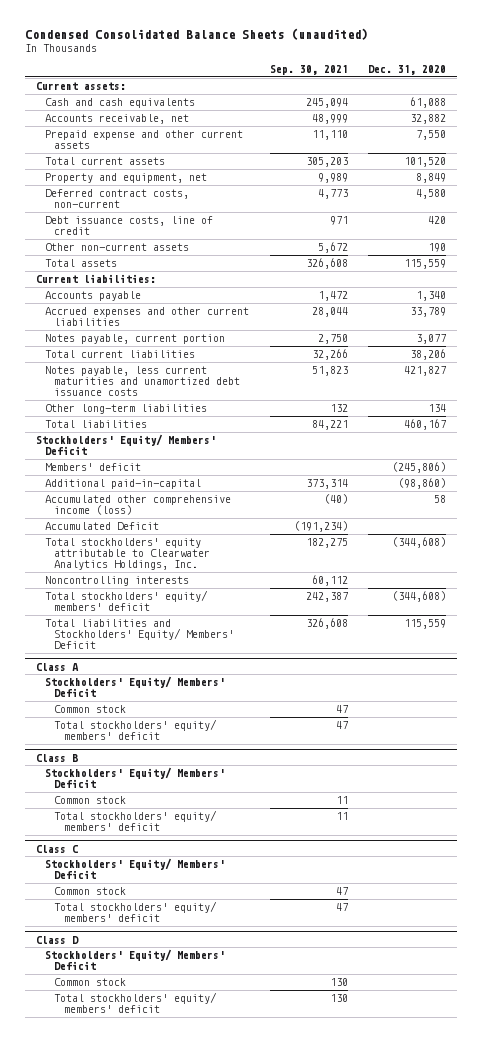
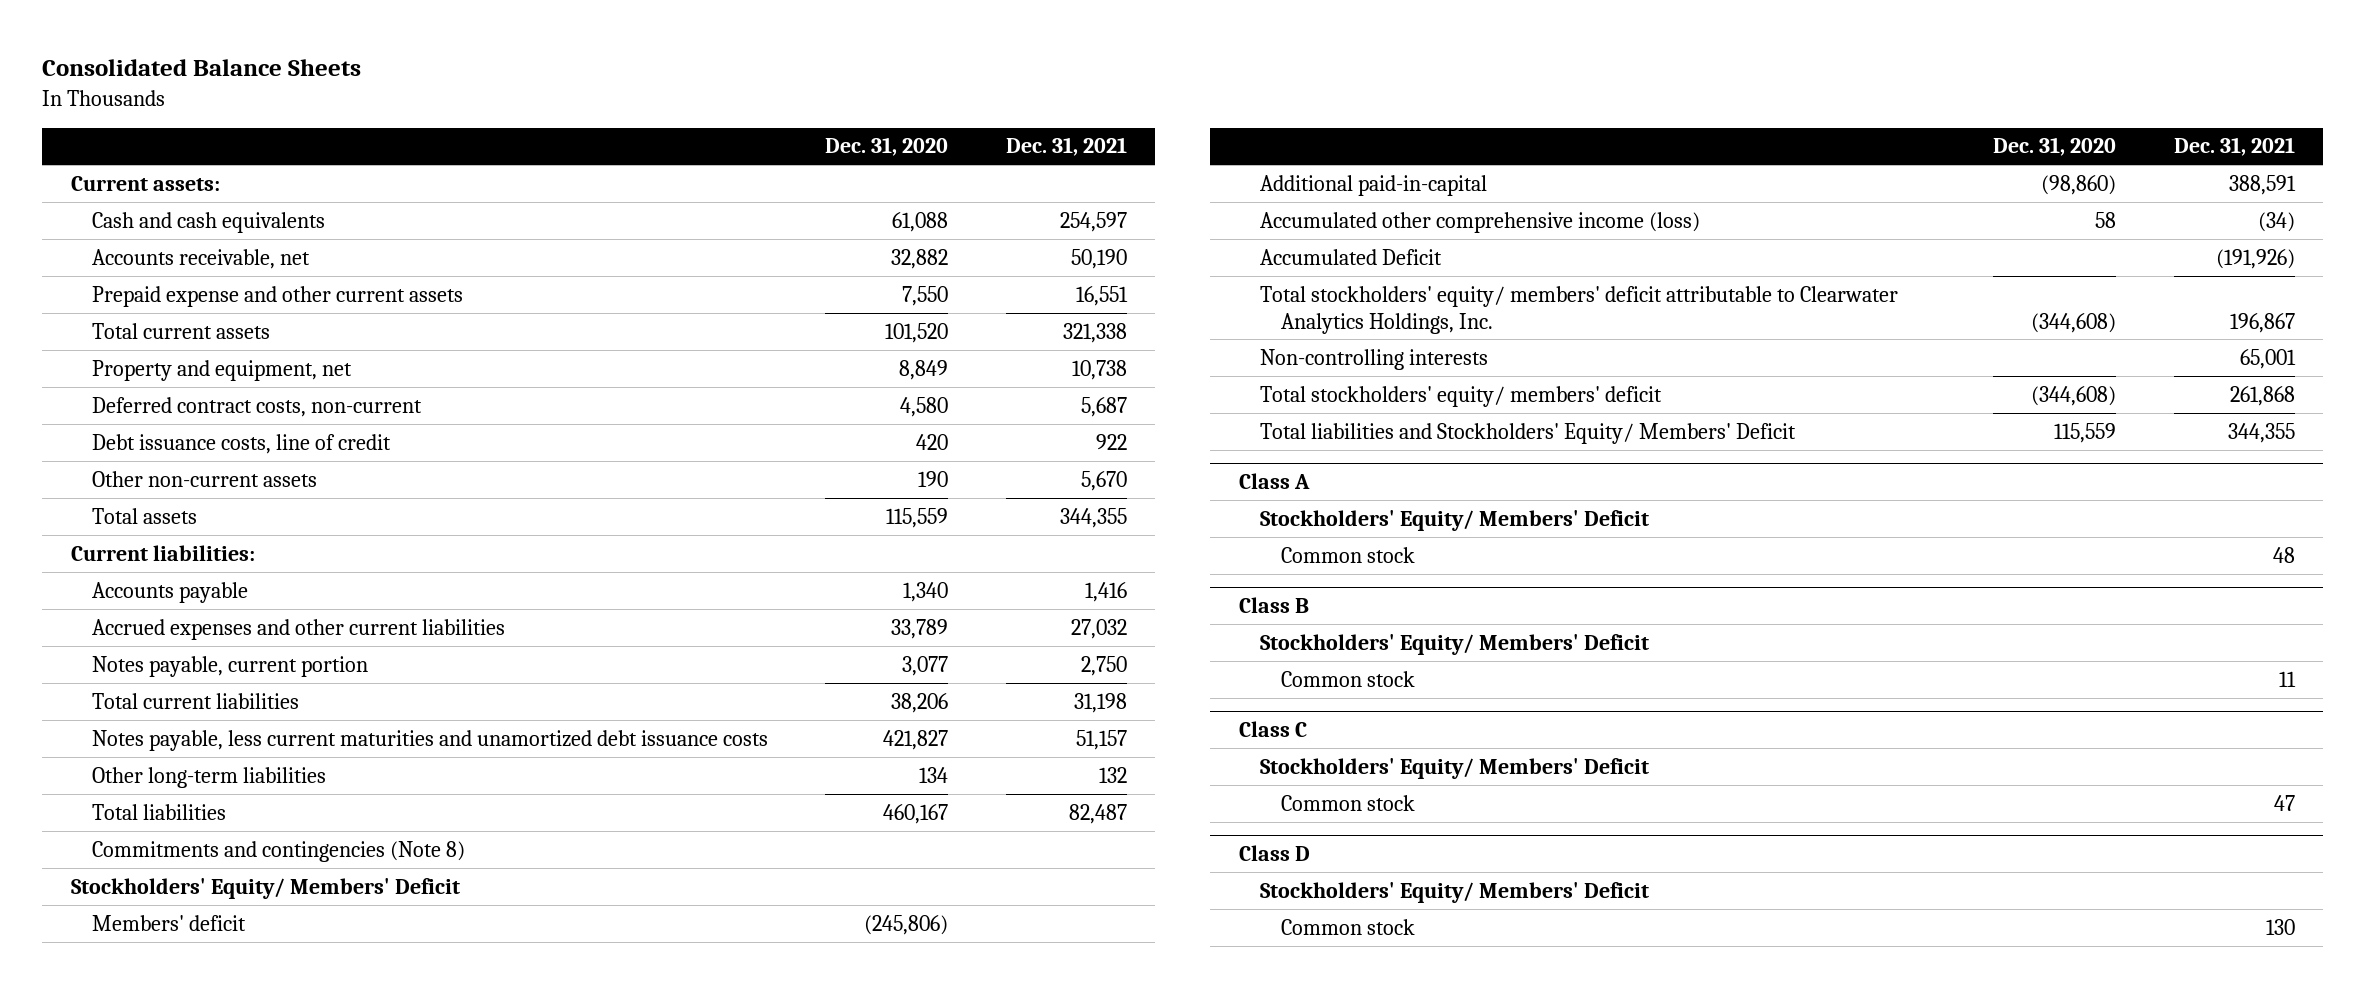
[25,28,369,41] Condensed Consolidated Balance Sheets (unaudited) -> [42,59,362,77] Consolidated Balance Sheets
[269,64,348,75] Sep. 30, 2021 -> none
none -> [1005,137,1127,157] Dec. 31, 2021
none -> [92,840,466,862] Commitments and contingencies (Note 8)
[44,538,211,571] Total stockholders' equity attributable to Clearwater Analytics Holdings, Inc. -> [1260,285,1899,334] Total stockholders' equity/ members' deficit attributable to Clearwater Analytics Holdings, Inc.
[44,576,189,587] Noncontrolling interests -> [1260,348,1489,370] Non-controlling interests
[54,719,218,741] Total stockholders' equity/ members' deficit -> none
[54,810,218,832] Total stockholders' equity/ members' deficit -> none
[54,901,218,923] Total stockholders' equity/ members' deficit -> none
[54,992,218,1014] Total stockholders' equity/ members' deficit -> none

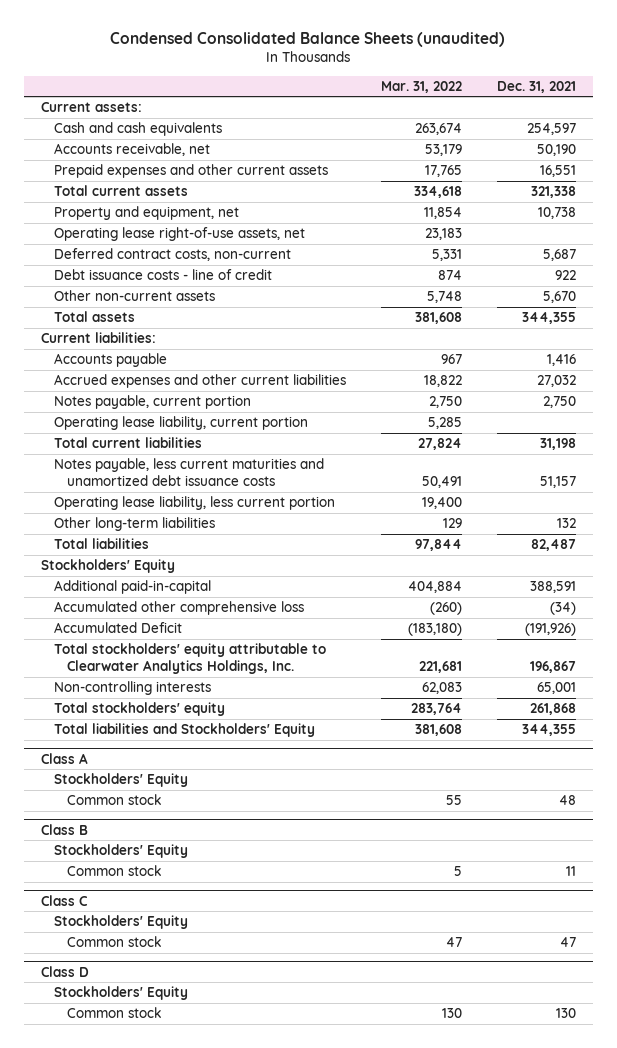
[42,59,362,77] Consolidated Balance Sheets -> [110,32,506,48] Condensed Consolidated Balance Sheets (unaudited)
[825,137,949,157] Dec. 31, 2020 -> none
none -> [380,80,462,93] Mar. 31, 2022
[92,285,464,307] Prepaid expense and other current assets -> [54,164,329,179] Prepaid expenses and other current assets
none -> [54,227,306,242] Operating lease right-of-use assets, net
[92,433,392,454] Debt issuance costs, line of credit -> [54,269,273,281] Debt issuance costs - line of credit
none -> [54,416,309,431] Operating lease liability, current portion
none -> [54,496,336,511] Operating lease liability, less current portion
[92,840,466,862] Commitments and contingencies (Note 8) -> none
[92,914,247,931] Members' deficit -> none
[70,877,460,899] Stockholders' Equity/ Members' Deficit -> [41,559,176,574] Stockholders' Equity
[1260,211,1701,233] Accumulated other comprehensive income (loss) -> [54,601,305,616] Accumulated other comprehensive loss
[1260,285,1899,334] Total stockholders' equity/ members' deficit attributable to Clearwater Analytics Holdings, Inc. -> [54,643,327,674] Total stockholders' equity attributable to Clearwater Analytics Holdings, Inc.
[1260,385,1663,407] Total stockholders' equity/ members' deficit -> [54,702,226,717] Total stockholders' equity
[1260,422,1797,444] Total liabilities and Stockholders' Equity/ Members' Deficit -> [54,723,316,738] Total liabilities and Stockholders' Equity
[1260,509,1650,531] Stockholders' Equity/ Members' Deficit -> [54,773,189,788] Stockholders' Equity
[1260,633,1650,655] Stockholders' Equity/ Members' Deficit -> [54,844,189,859] Stockholders' Equity
[1260,757,1650,779] Stockholders' Equity/ Members' Deficit -> [54,915,189,930] Stockholders' Equity
[1260,881,1650,903] Stockholders' Equity/ Members' Deficit -> [54,986,189,1001] Stockholders' Equity

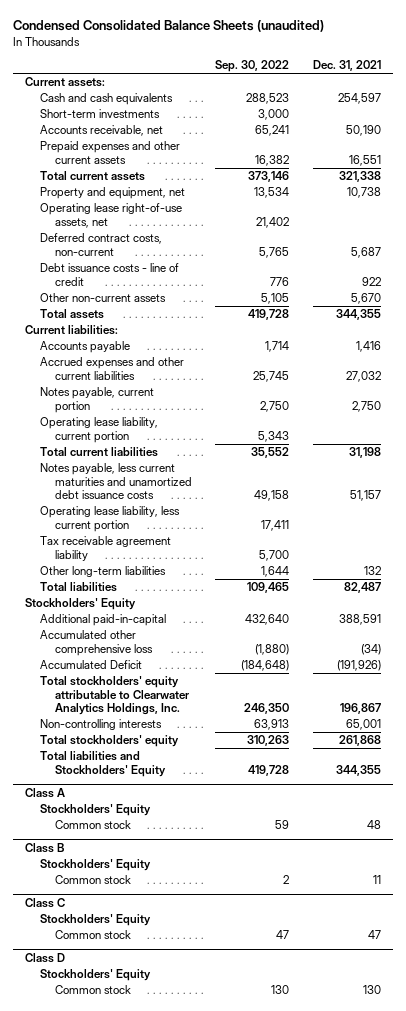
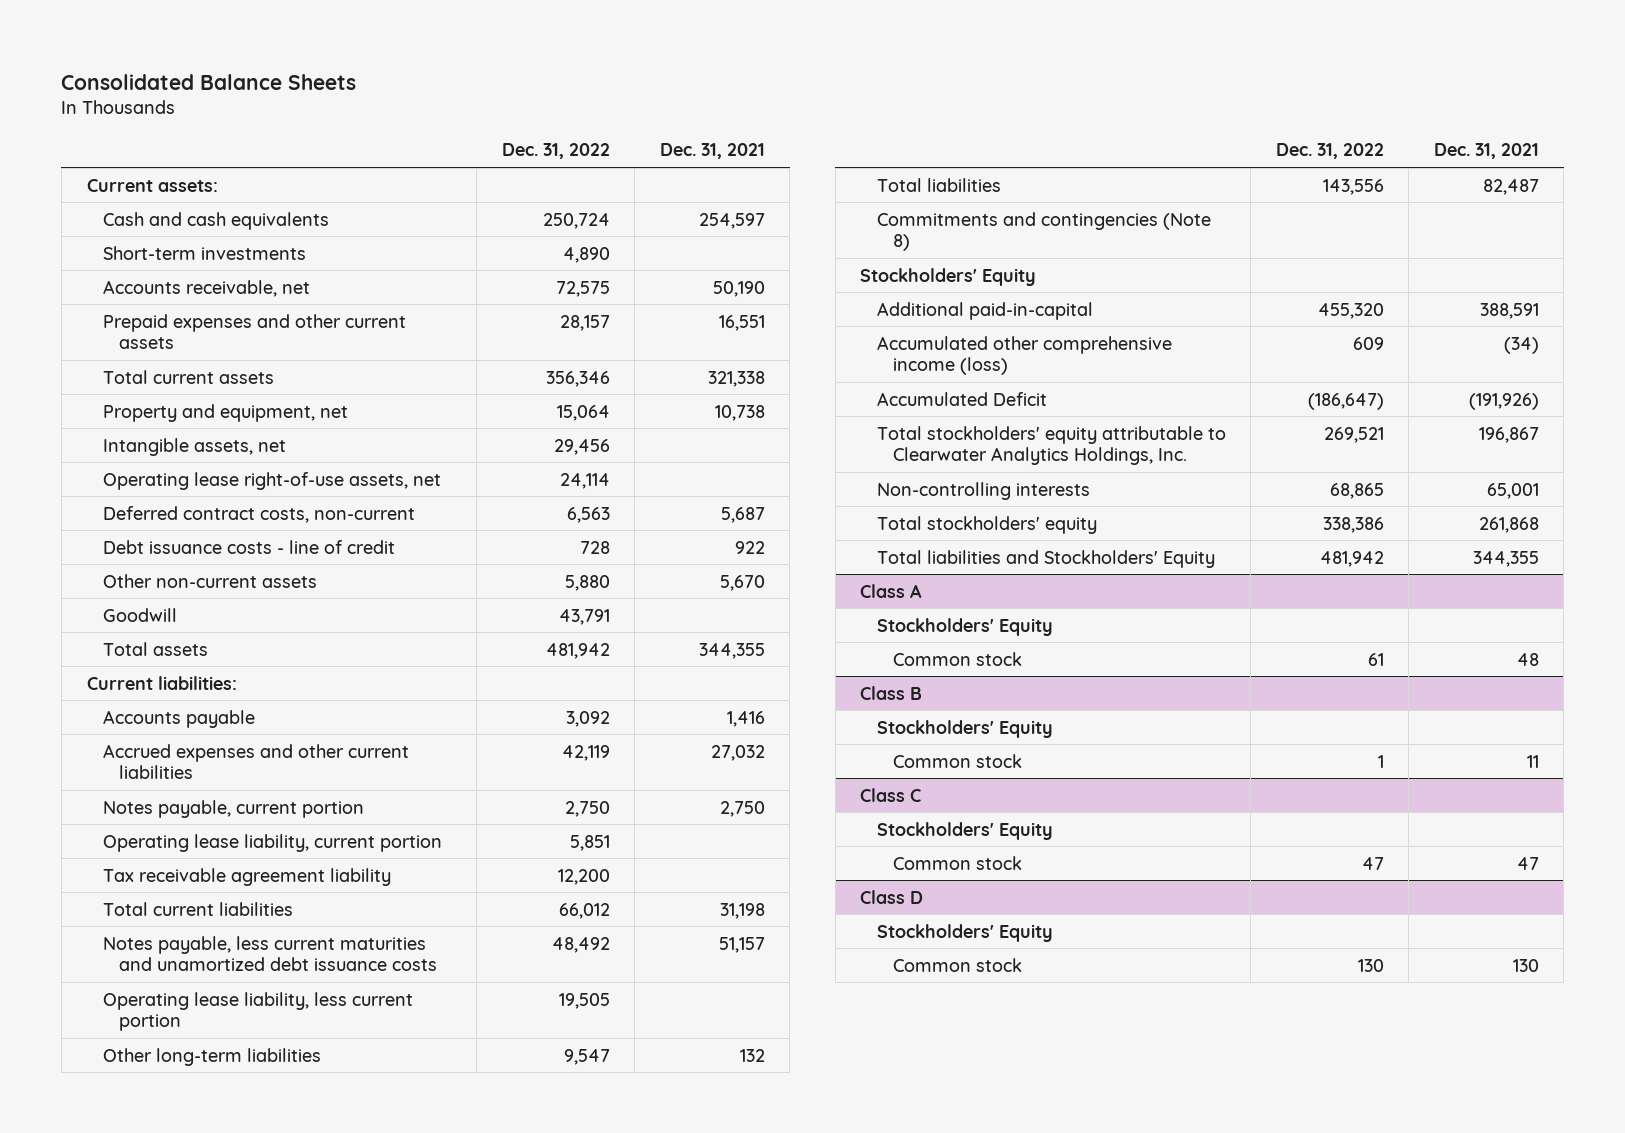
[12,20,324,33] Condensed Consolidated Balance Sheets (unaudited) -> [61,73,357,90] Consolidated Balance Sheets
[215,60,290,73] Sep. 30, 2022 -> none
none -> [501,143,610,160] Dec. 31, 2022
none -> [102,437,286,456] Intangible assets, net
none -> [102,607,177,622] Goodwill
[39,536,171,561] Tax receivable agreement liability -> [102,867,391,886] Tax receivable agreement liability
none -> [876,211,1211,251] Commitments and contingencies (Note 8)
[39,630,153,656] Accumulated other comprehensive loss -> [876,335,1172,375] Accumulated other comprehensive income (loss)

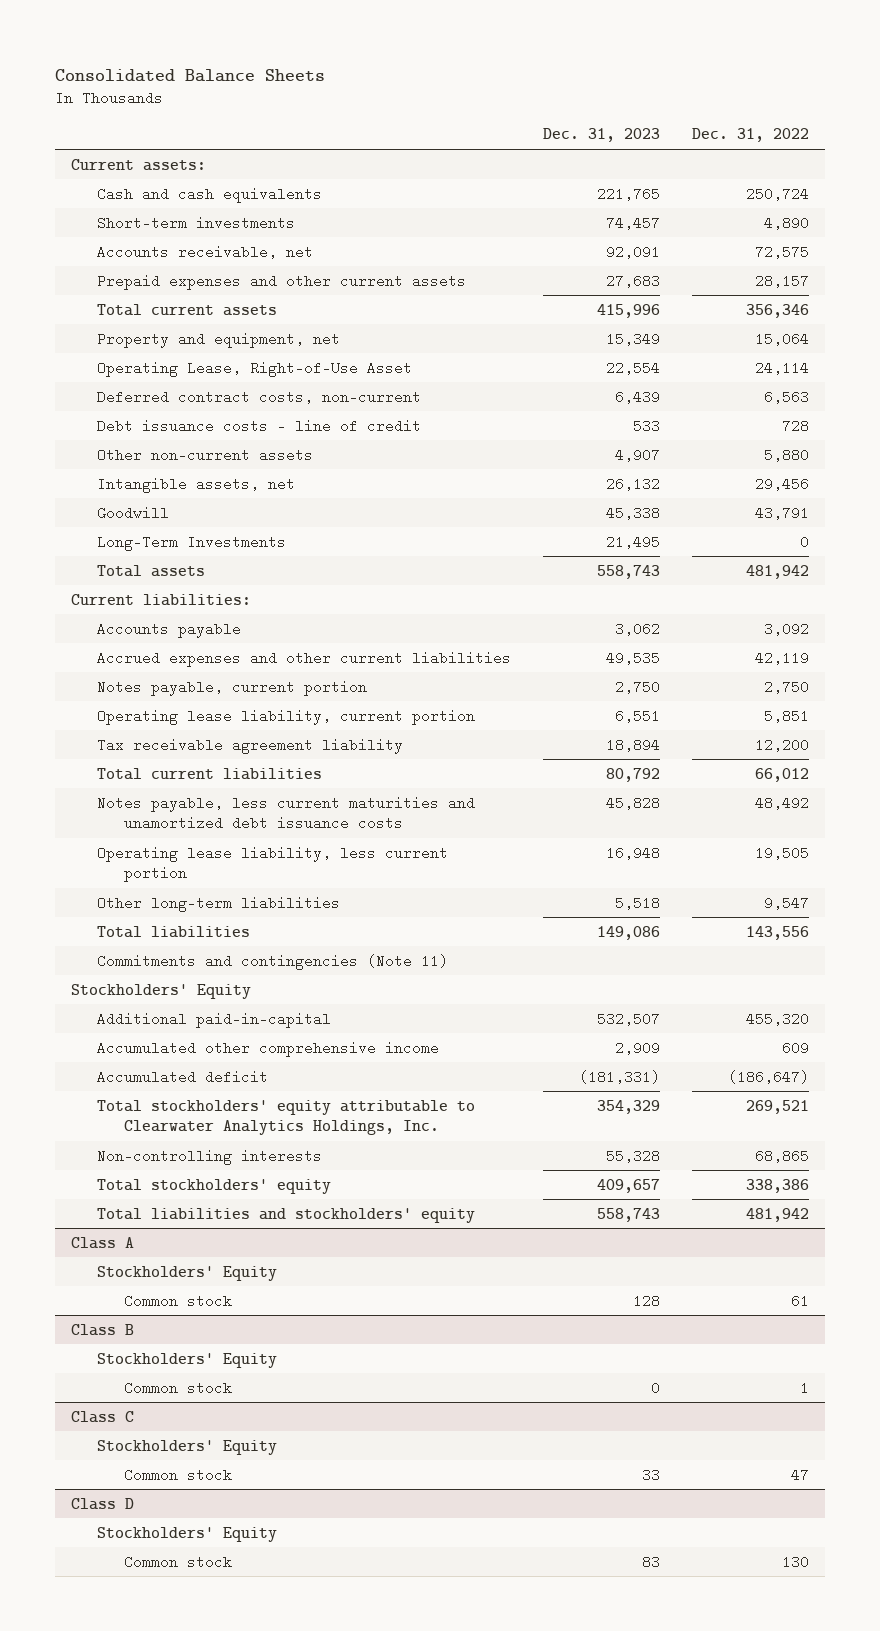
[659,143,765,160] Dec. 31, 2021 -> none
none -> [543,128,661,143] Dec. 31, 2023
[102,471,441,490] Operating lease right-of-use assets, net -> [97,360,413,377] Operating Lease, Right-of-Use Asset
[102,437,286,456] Intangible assets, net -> [97,476,296,493] Intangible assets, net
none -> [97,534,287,551] Long-Term Investments
[876,211,1211,251] Commitments and contingencies (Note 8) -> [97,953,449,970] Commitments and contingencies (Note 11)
[876,335,1172,375] Accumulated other comprehensive income (loss) -> [97,1040,440,1057] Accumulated other comprehensive income
[876,391,1047,406] Accumulated Deficit -> [97,1069,269,1084] Accumulated deficit
[876,549,1215,568] Total liabilities and Stockholders' Equity -> [97,1207,476,1223] Total liabilities and stockholders' equity

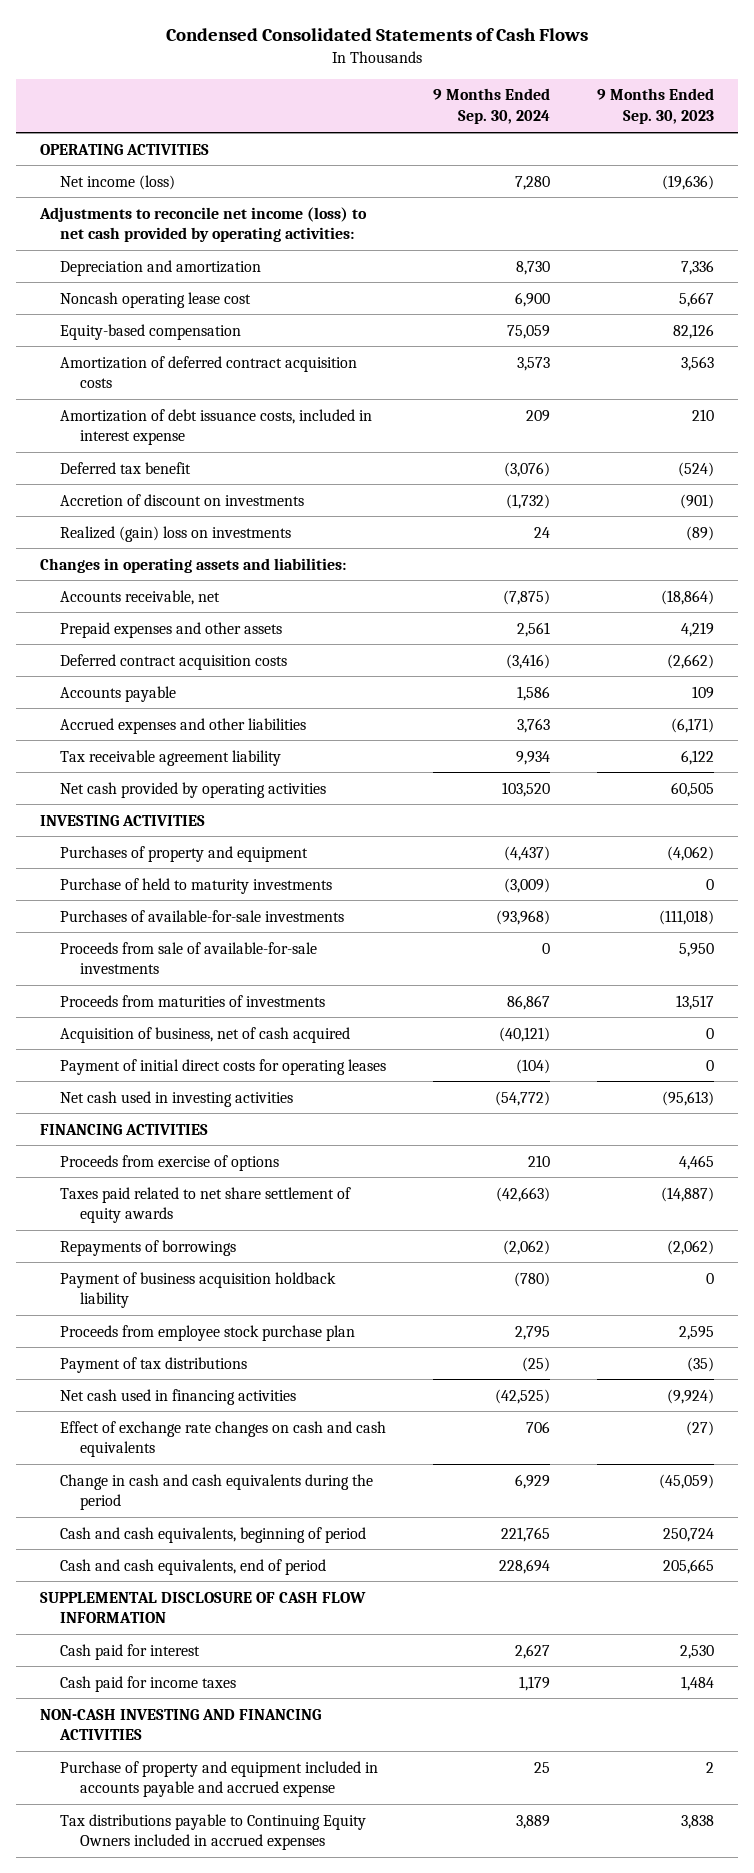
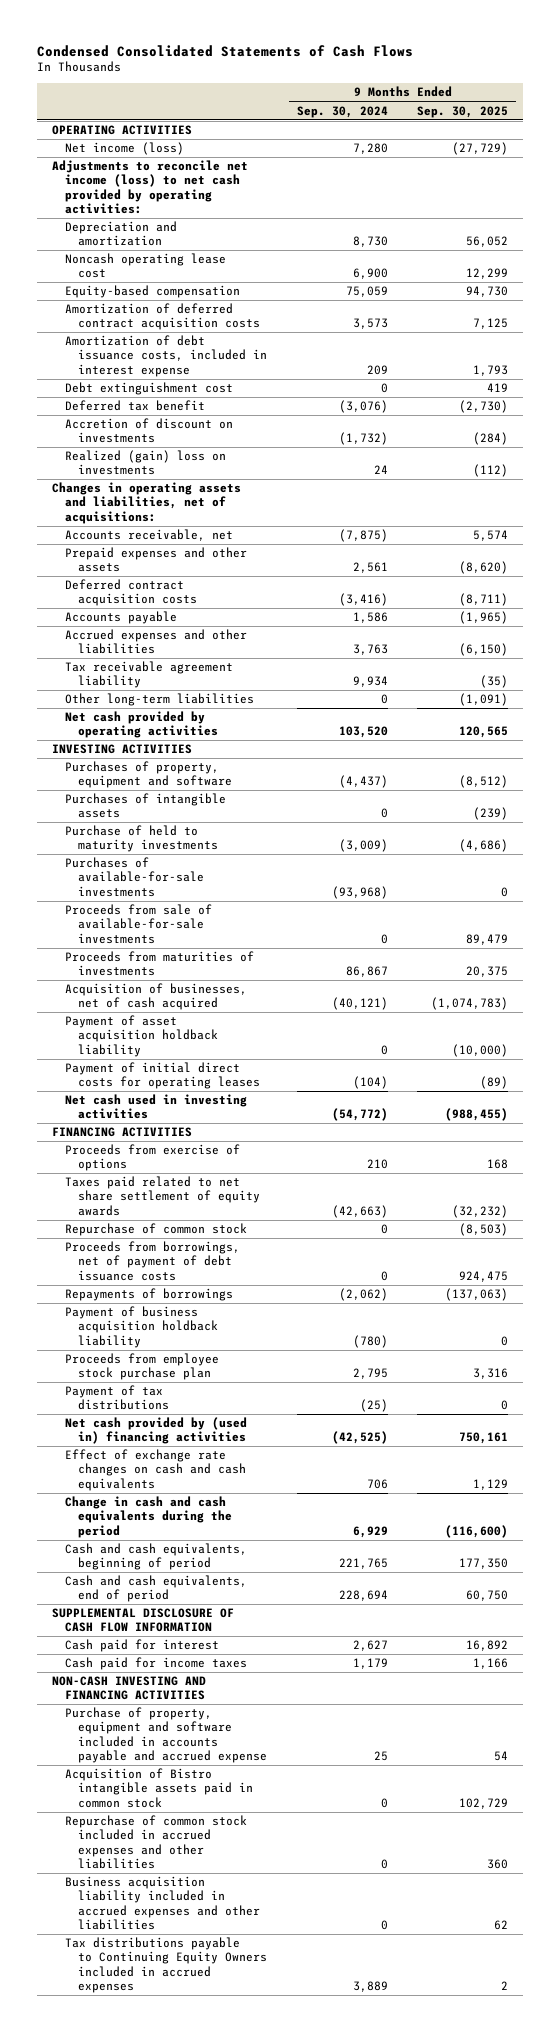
[597,88,715,125] 9 Months Ended Sep. 30, 2023 -> none
none -> [417,105,509,118] Sep. 30, 2025
none -> [65,382,234,396] Debt extinguishment cost
[39,557,346,573] Changes in operating assets and liabilities: -> [52,482,242,524] Changes in operating assets and liabilities, net of acquisitions:
none -> [65,693,255,707] Other long-term liabilities
[59,845,308,862] Purchases of property and equipment -> [65,761,233,789] Purchases of property, equipment and software
none -> [65,793,227,819] Purchases of intangible assets
[59,1026,350,1043] Acquisition of business, net of cash acquired -> [65,983,248,1011] Acquisition of businesses, net of cash acquired
none -> [65,1015,219,1057] Payment of asset acquisition holdback liability
none -> [65,1223,248,1237] Repurchase of common stock
none -> [65,1241,241,1281] Proceeds from borrowings, net of payment of debt issuance costs
[59,1388,296,1405] Net cash used in financing activities -> [65,1417,248,1445] Net cash provided by (used in) financing activities
[59,1760,378,1798] Purchase of property and equipment included in accounts payable and accrued expense -> [65,1707,268,1763] Purchase of property, equipment and software included in accounts payable and accrued expense
none -> [65,1768,254,1808] Acquisition of Bistro intangible assets paid in common stock
none -> [65,1815,248,1869] Repurchase of common stock included in accrued expenses and other liabilities
none -> [65,1876,261,1930] Business acquisition liability included in accrued expenses and other liabilities

